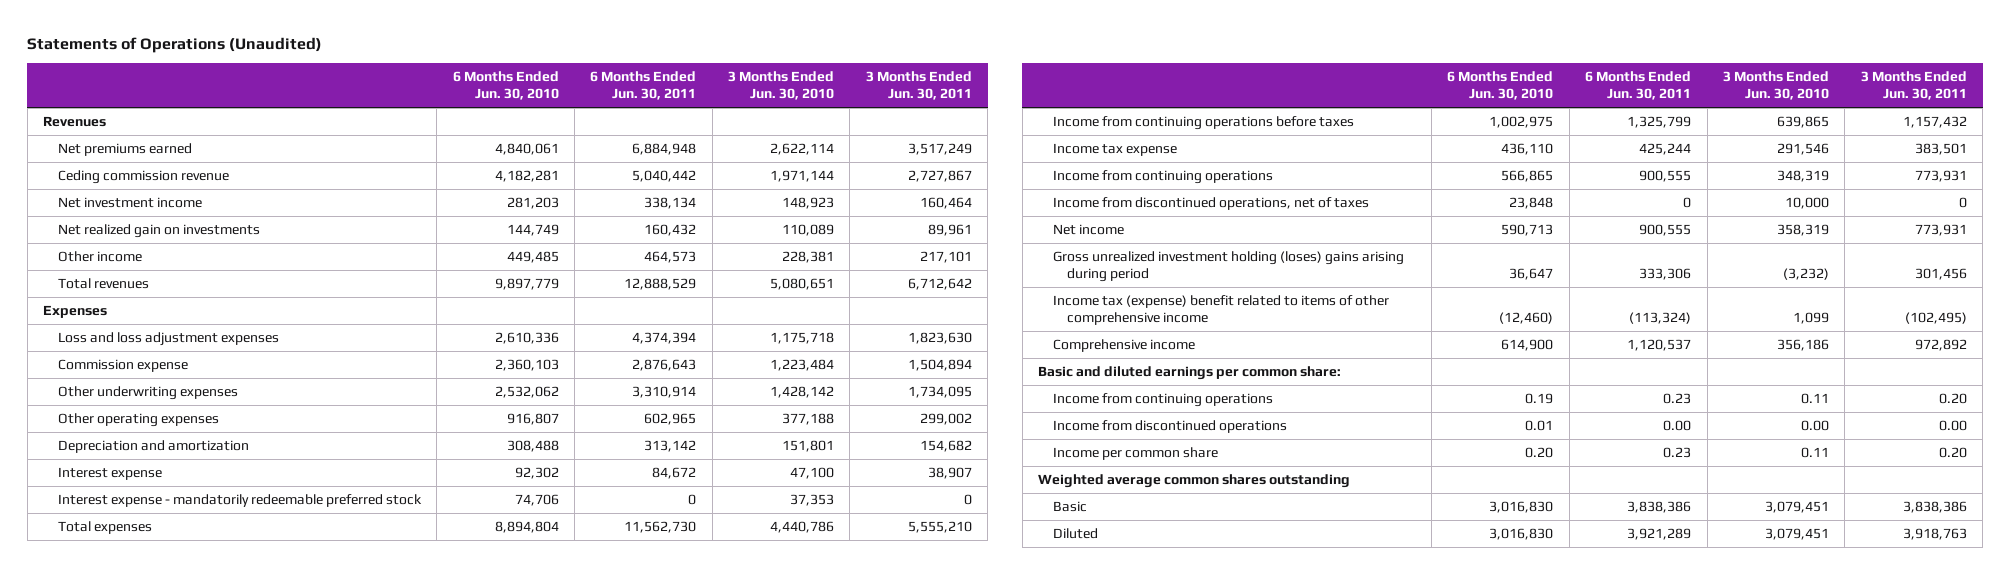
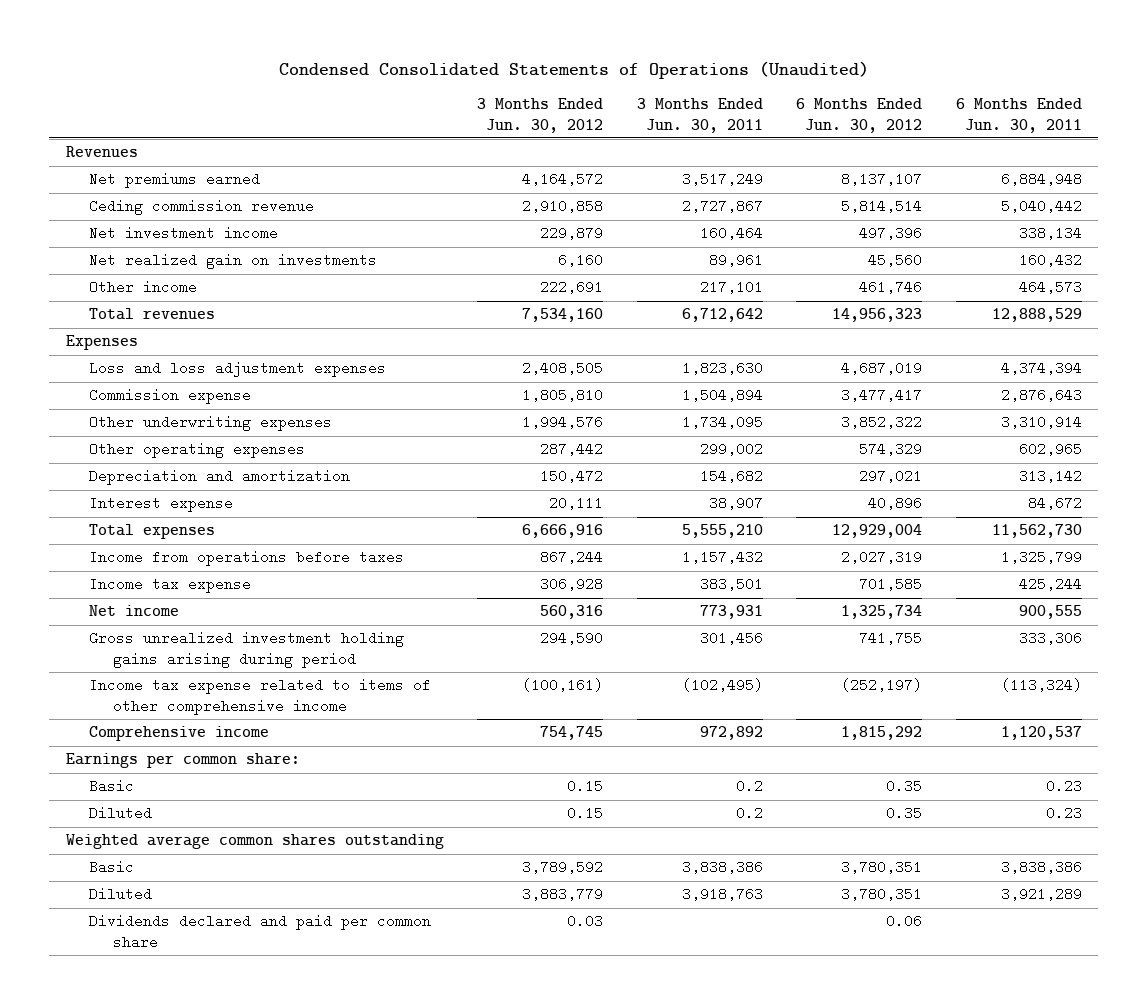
[27,37,323,54] Statements of Operations (Unaudited) -> [278,60,869,79] Condensed Consolidated Statements of Operations (Unaudited)
[452,70,559,101] 6 Months Ended Jun. 30, 2010 -> none
[727,70,834,101] 3 Months Ended Jun. 30, 2010 -> none
none -> [477,98,604,133] 3 Months Ended Jun. 30, 2012
none -> [796,98,923,133] 6 Months Ended Jun. 30, 2012
[57,493,422,507] Interest expense - mandatorily redeemable preferred stock -> none
[1052,115,1354,130] Income from continuing operations before taxes -> [89,550,405,567] Income from operations before taxes
[1052,169,1273,184] Income from continuing operations -> none
[1052,196,1369,210] Income from discontinued operations, net of taxes -> none
[1052,250,1404,283] Gross unrealized investment holding (loses) gains arising during period -> [89,631,405,668] Gross unrealized investment holding gains arising during period
[1052,294,1389,326] Income tax (expense) benefit related to items of other comprehensive income -> [89,678,432,715] Income tax expense related to items of other comprehensive income
[1052,392,1273,407] Income from continuing operations -> none
[1052,419,1287,433] Income from discontinued operations -> none
[1052,446,1218,460] Income per common share -> none
[1038,365,1342,380] Basic and diluted earnings per common share: -> [66,753,301,769] Earnings per common share:
none -> [89,779,135,794] Basic
none -> [89,806,153,821] Diluted
none -> [89,914,432,949] Dividends declared and paid per common share

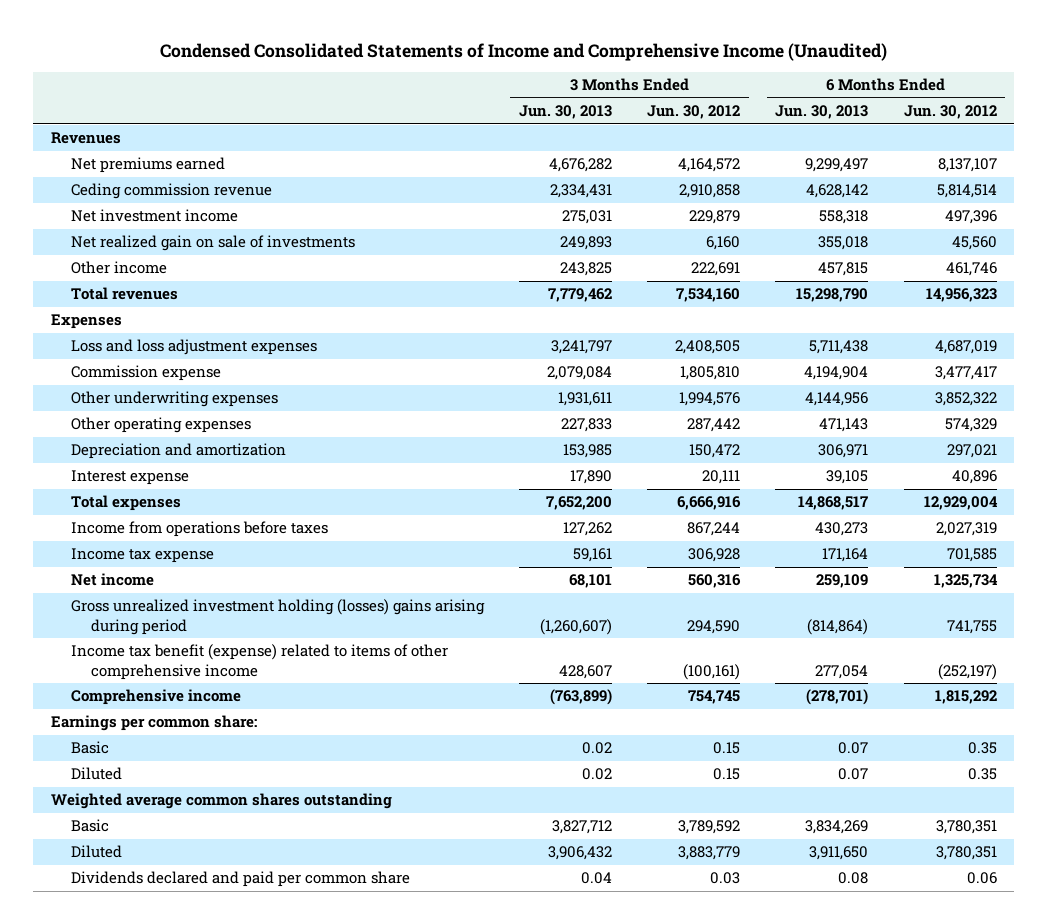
[278,60,869,79] Condensed Consolidated Statements of Operations (Unaudited) -> [159,42,887,61] Condensed Consolidated Statements of Income and Comprehensive Income (Unaudited)
[636,98,763,133] 3 Months Ended Jun. 30, 2011 -> none
[955,98,1082,133] 6 Months Ended Jun. 30, 2011 -> none
none -> [519,105,613,120] Jun. 30, 2013
none -> [775,105,869,120] Jun. 30, 2013
[89,253,378,270] Net realized gain on investments -> [70,235,355,252] Net realized gain on sale of investments
[89,631,405,668] Gross unrealized investment holding gains arising during period -> [70,599,485,635] Gross unrealized investment holding (losses) gains arising during period
[89,678,432,715] Income tax expense related to items of other comprehensive income -> [70,644,448,680] Income tax benefit (expense) related to items of other comprehensive income

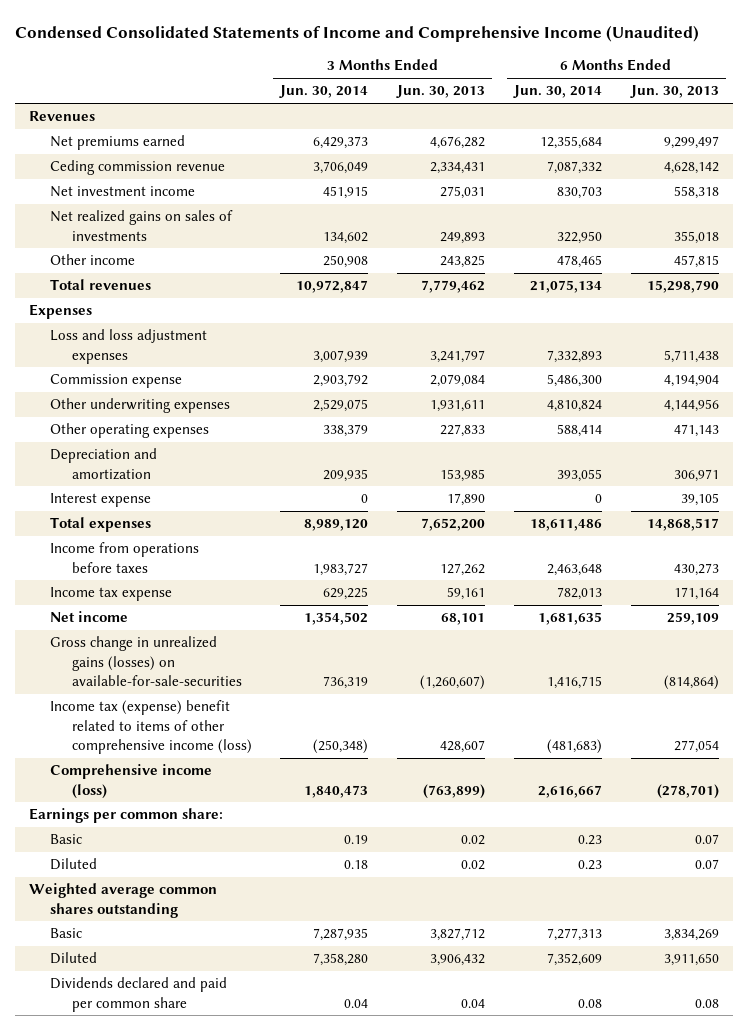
[647,105,741,120] Jun. 30, 2012 -> none
[903,105,997,120] Jun. 30, 2012 -> none
none -> [279,85,369,99] Jun. 30, 2014
none -> [512,85,602,99] Jun. 30, 2014
[70,235,355,252] Net realized gain on sale of investments -> [50,210,234,241] Net realized gains on sales of investments
[70,599,485,635] Gross unrealized investment holding (losses) gains arising during period -> [50,636,242,686] Gross change in unrealized gains (losses) on available-for-sale-securities
[70,644,448,680] Income tax benefit (expense) related to items of other comprehensive income -> [50,700,252,754] Income tax (expense) benefit related to items of other comprehensive income (loss)
[70,689,241,706] Comprehensive income -> [50,764,213,799] Comprehensive income (loss)

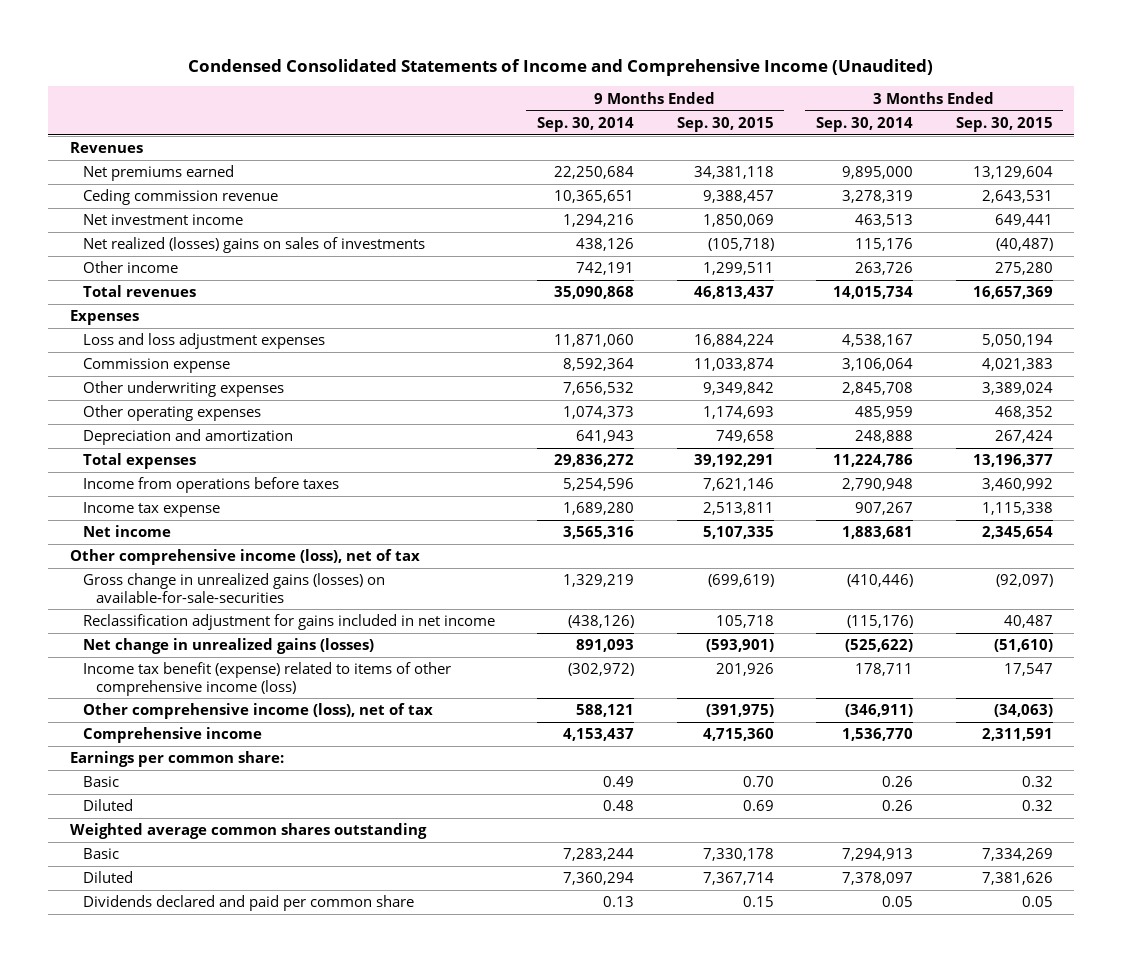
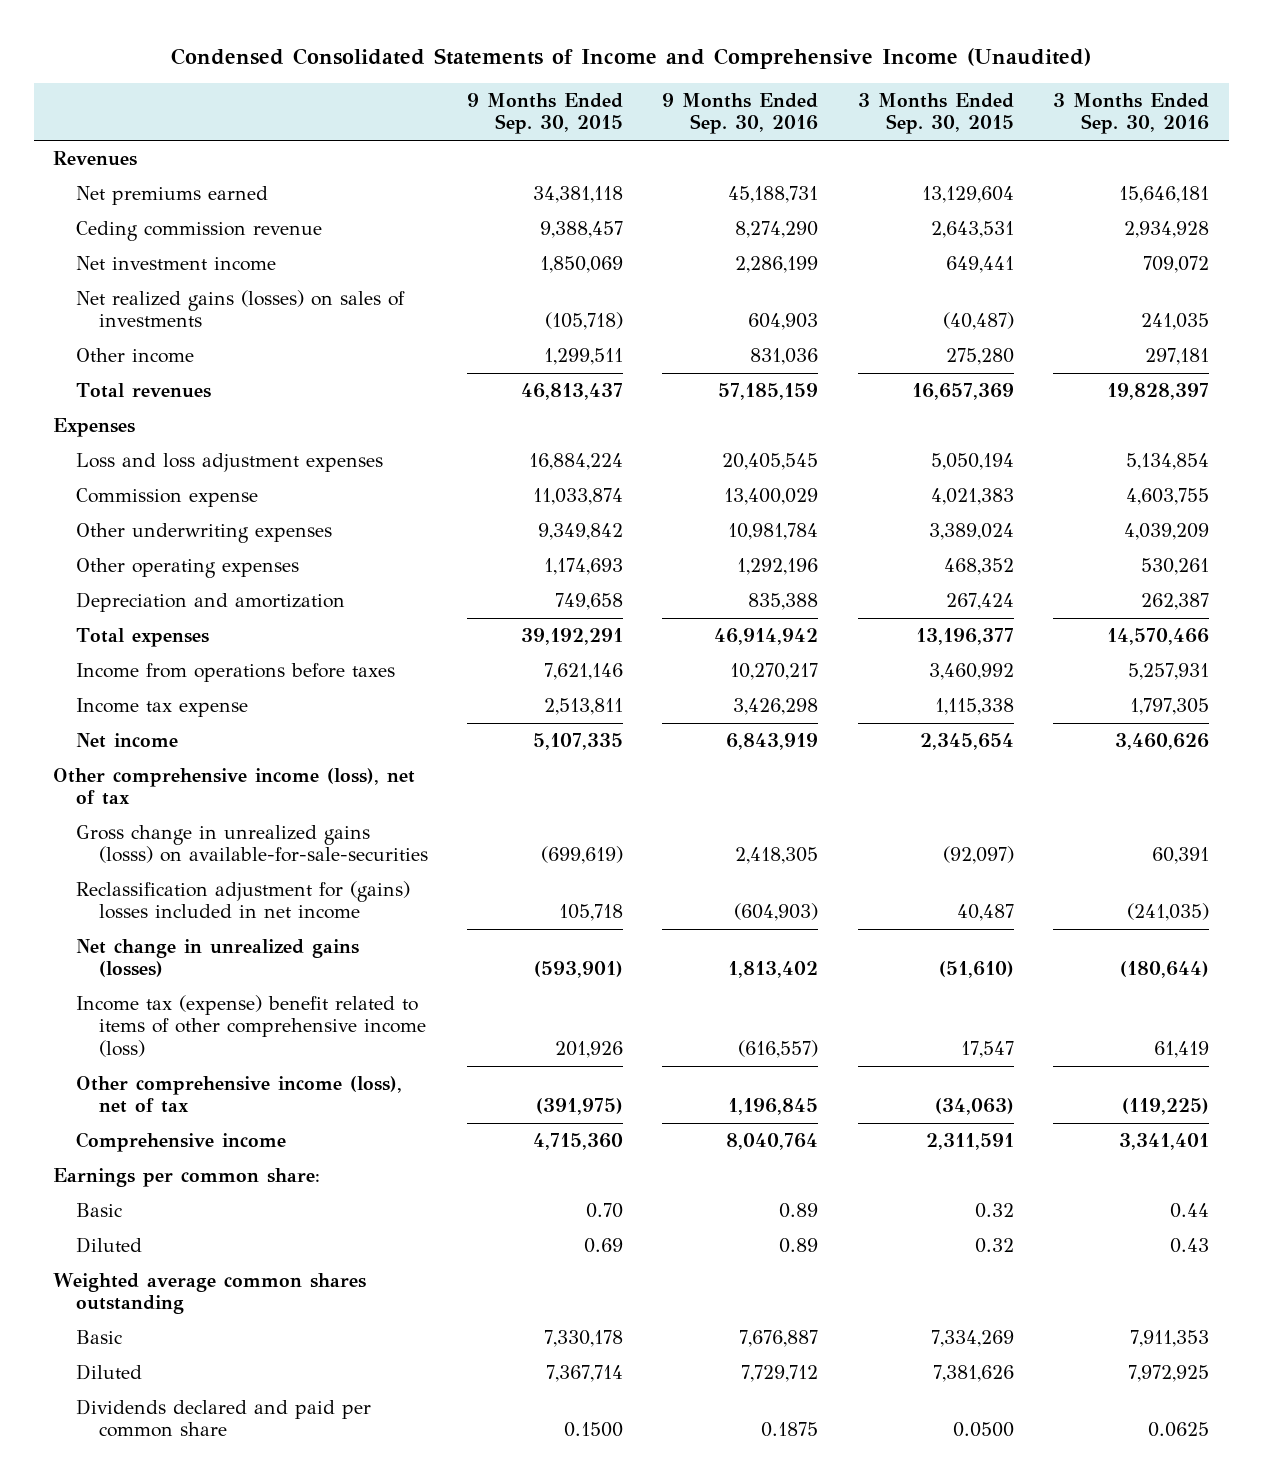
[537,116,635,132] Sep. 30, 2014 -> none
[816,116,914,132] Sep. 30, 2014 -> none
none -> [662,93,819,135] 9 Months Ended Sep. 30, 2016
none -> [1052,93,1209,135] 3 Months Ended Sep. 30, 2016
[82,237,425,254] Net realized (losses) gains on sales of investments -> [75,290,405,328] Net realized gains (losses) on sales of investments
[82,573,385,603] Gross change in unrealized gains (losses) on available-for-sale-securities -> [75,825,428,864] Gross change in unrealized gains (losss) on available-for-sale-securities
[82,614,495,631] Reclassification adjustment for gains included in net income -> [75,881,410,920] Reclassification adjustment for (gains) losses included in net income
[82,662,451,696] Income tax benefit (expense) related to items of other comprehensive income (loss) -> [75,995,426,1057] Income tax (expense) benefit related to items of other comprehensive income (loss)
[742,896,774,908] 0.15 -> [563,1422,623,1438] 0.1500
[1021,896,1053,908] 0.05 -> [952,1422,1014,1438] 0.0500

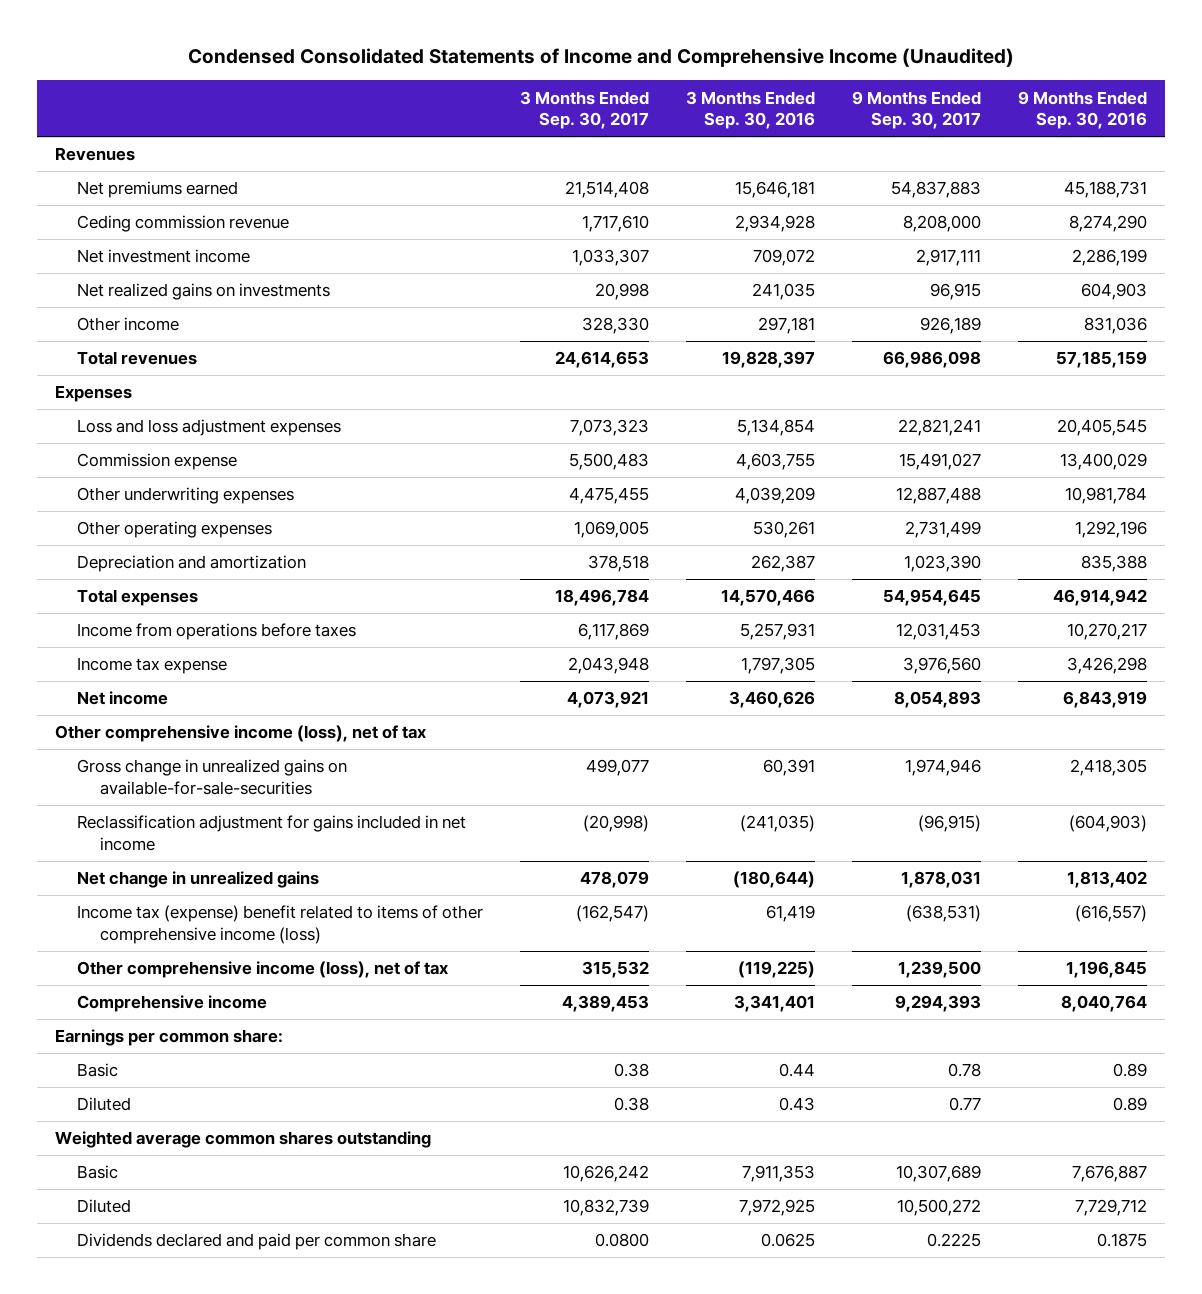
[466,93,623,135] 9 Months Ended Sep. 30, 2015 -> none
[857,93,1014,135] 3 Months Ended Sep. 30, 2015 -> none
none -> [520,90,650,130] 3 Months Ended Sep. 30, 2017
none -> [851,90,981,130] 9 Months Ended Sep. 30, 2017
[75,290,405,328] Net realized gains (losses) on sales of investments -> [77,283,331,301] Net realized gains on investments
[75,825,428,864] Gross change in unrealized gains (losss) on available-for-sale-securities -> [77,759,348,795] Gross change in unrealized gains on available-for-sale-securities
[75,881,410,920] Reclassification adjustment for (gains) losses included in net income -> [77,815,467,851] Reclassification adjustment for gains included in net income
[75,939,359,978] Net change in unrealized gains (losses) -> [77,871,320,889] Net change in unrealized gains

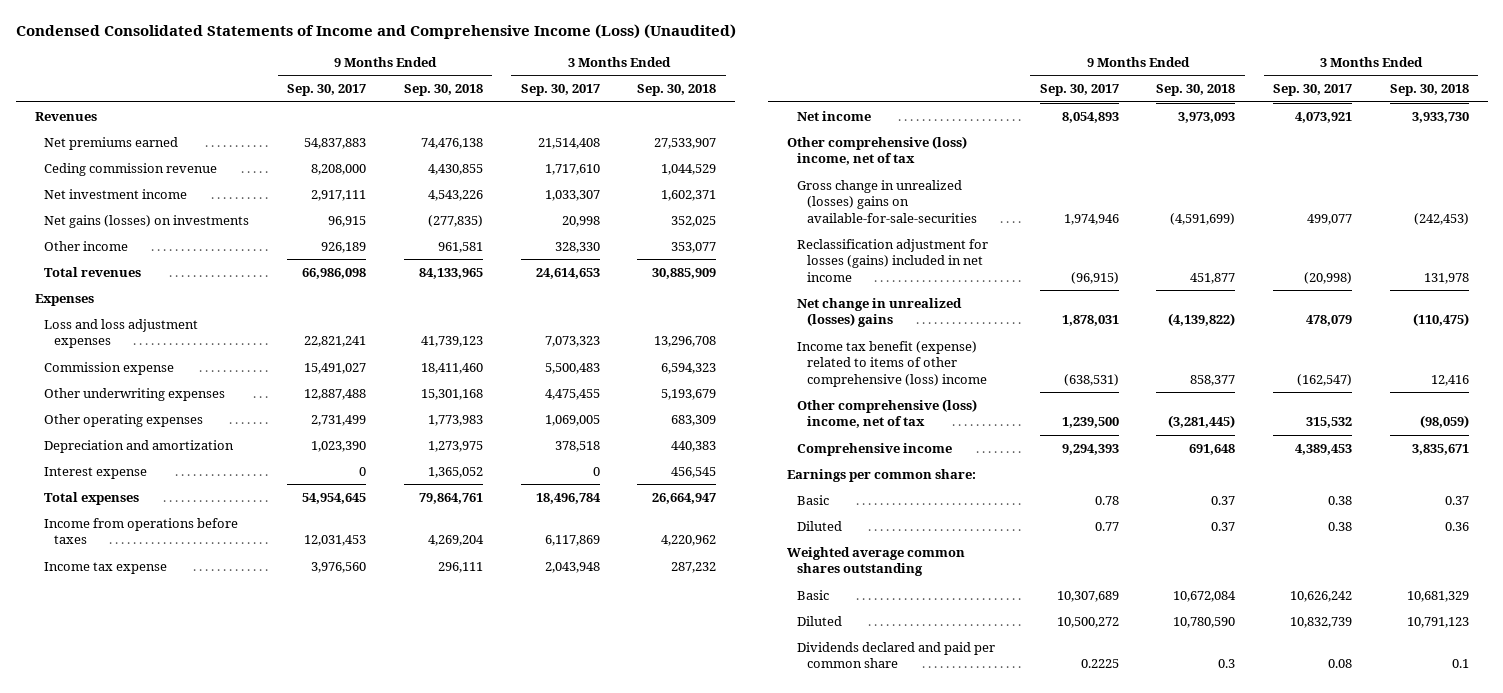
[187,48,1014,68] Condensed Consolidated Statements of Income and Comprehensive Income (Unaudited) -> [15,24,736,40] Condensed Consolidated Statements of Income and Comprehensive Income (Loss) (Unaudited)
[686,90,816,130] 3 Months Ended Sep. 30, 2016 -> none
[1017,90,1147,130] 9 Months Ended Sep. 30, 2016 -> none
none -> [403,84,483,97] Sep. 30, 2018
none -> [637,84,717,97] Sep. 30, 2018
[77,283,331,301] Net realized gains on investments -> [44,214,250,228] Net gains (losses) on investments
none -> [44,466,148,479] Interest expense
[55,725,427,743] Other comprehensive income (loss), net of tax -> [787,135,968,166] Other comprehensive (loss) income, net of tax
[77,759,348,795] Gross change in unrealized gains on available-for-sale-securities -> [796,179,977,223] Gross change in unrealized (losses) gains on available-for-sale-securities
[77,815,467,851] Reclassification adjustment for gains included in net income -> [796,238,988,282] Reclassification adjustment for losses (gains) included in net income
[77,871,320,889] Net change in unrealized gains -> [796,297,962,328] Net change in unrealized (losses) gains
[77,905,484,944] Income tax (expense) benefit related to items of other comprehensive income (loss) -> [796,340,987,387] Income tax benefit (expense) related to items of other comprehensive (loss) income
[77,961,449,979] Other comprehensive income (loss), net of tax -> [796,398,977,429] Other comprehensive (loss) income, net of tax
[595,1233,650,1248] 0.0800 -> [1328,659,1353,669] 0.08

